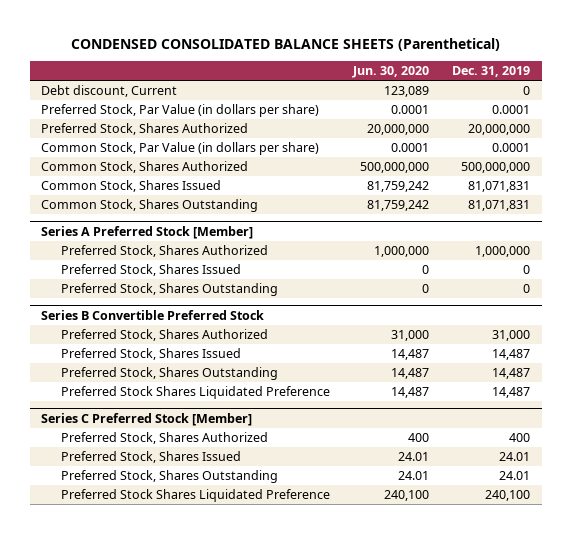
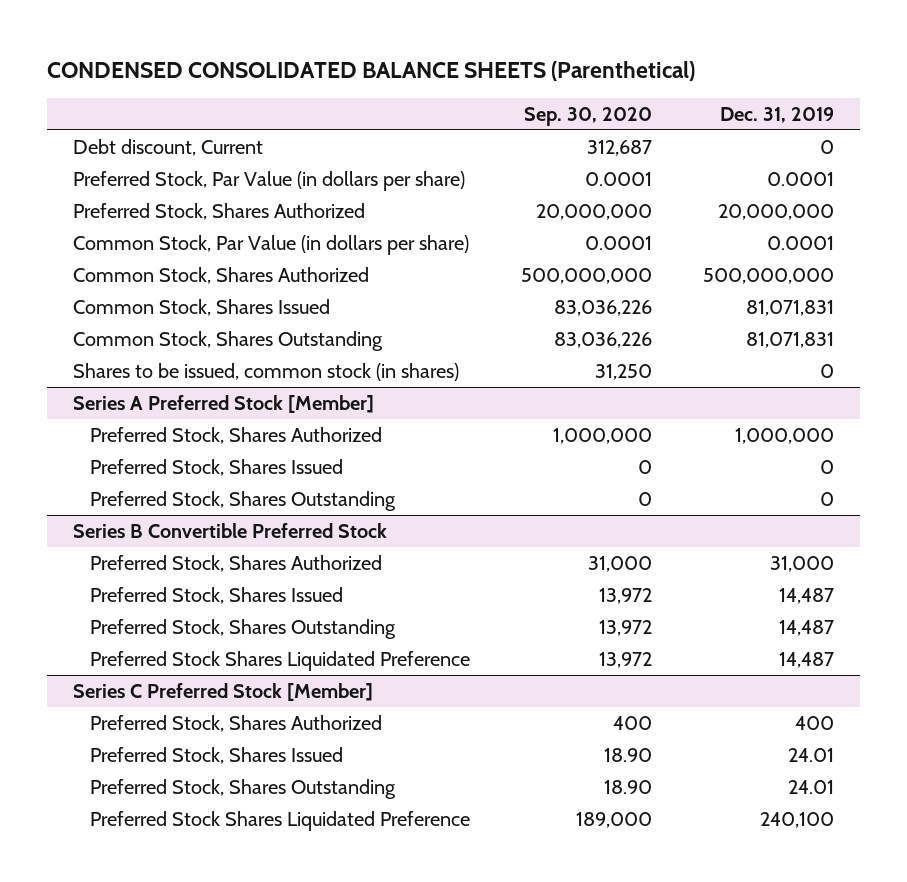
[351,66,429,79] Jun. 30, 2020 -> none
none -> [524,107,653,127] Sep. 30, 2020
none -> [72,362,459,381] Shares to be issued, common stock (in shares)

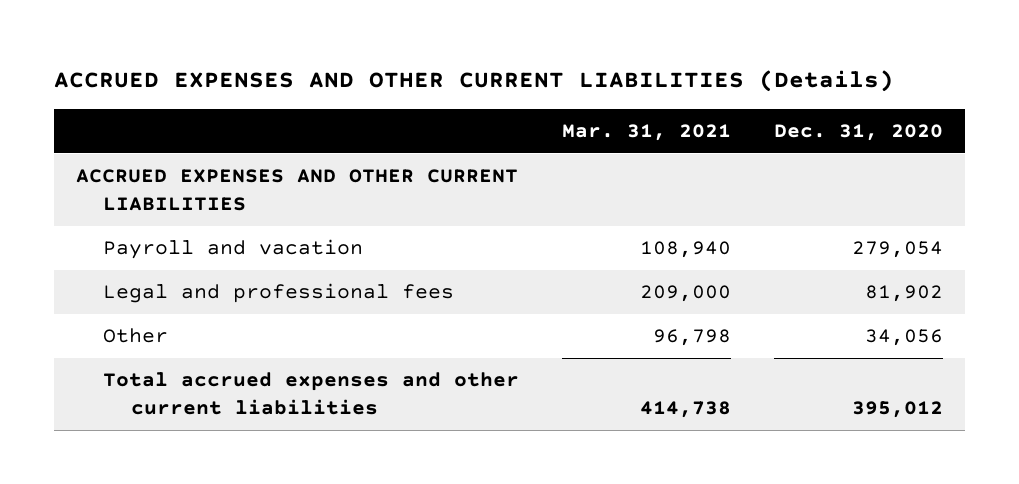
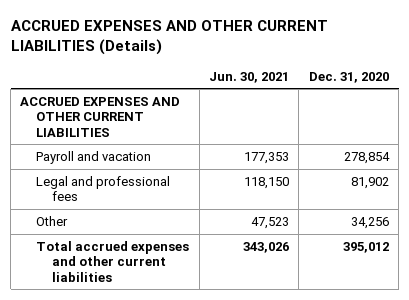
[562,124,732,142] Mar. 31, 2021 -> none
none -> [209,71,290,83] Jun. 30, 2021
[852,241,944,259] 279,054 -> [343,151,390,164] 278,854
[865,329,944,347] 34,056 -> [350,216,389,229] 34,256

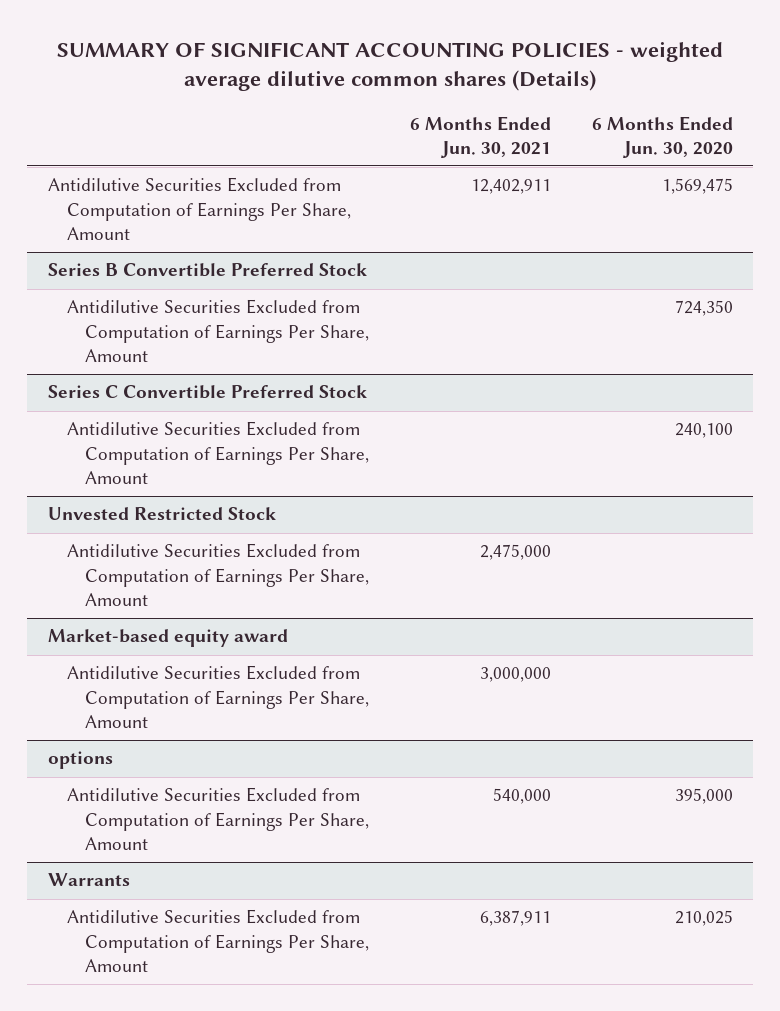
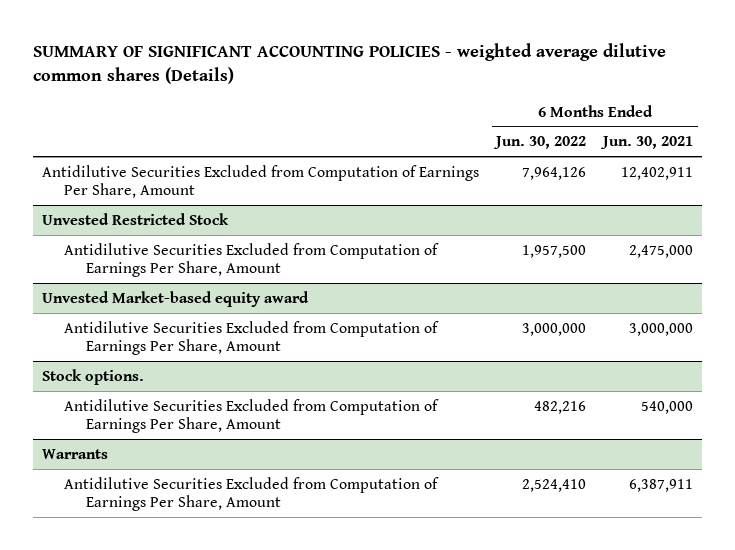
[591,115,733,158] 6 Months Ended Jun. 30, 2020 -> none
none -> [492,136,586,150] Jun. 30, 2022
[47,263,367,278] Series B Convertible Preferred Stock -> none
[66,299,370,362] Antidilutive Securities Excluded from Computation of Earnings Per Share, Amount -> none
[47,385,367,400] Series C Convertible Preferred Stock -> none
[66,421,370,484] Antidilutive Securities Excluded from Computation of Earnings Per Share, Amount -> none
[47,629,288,648] Market-based equity award -> [41,290,309,307] Unvested Market-based equity award
[47,751,113,770] options -> [41,368,144,385] Stock options.

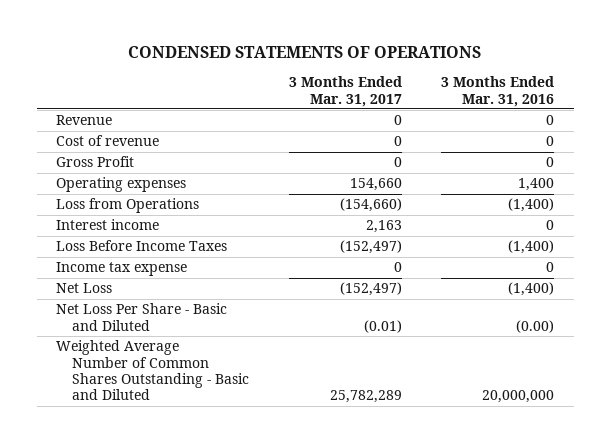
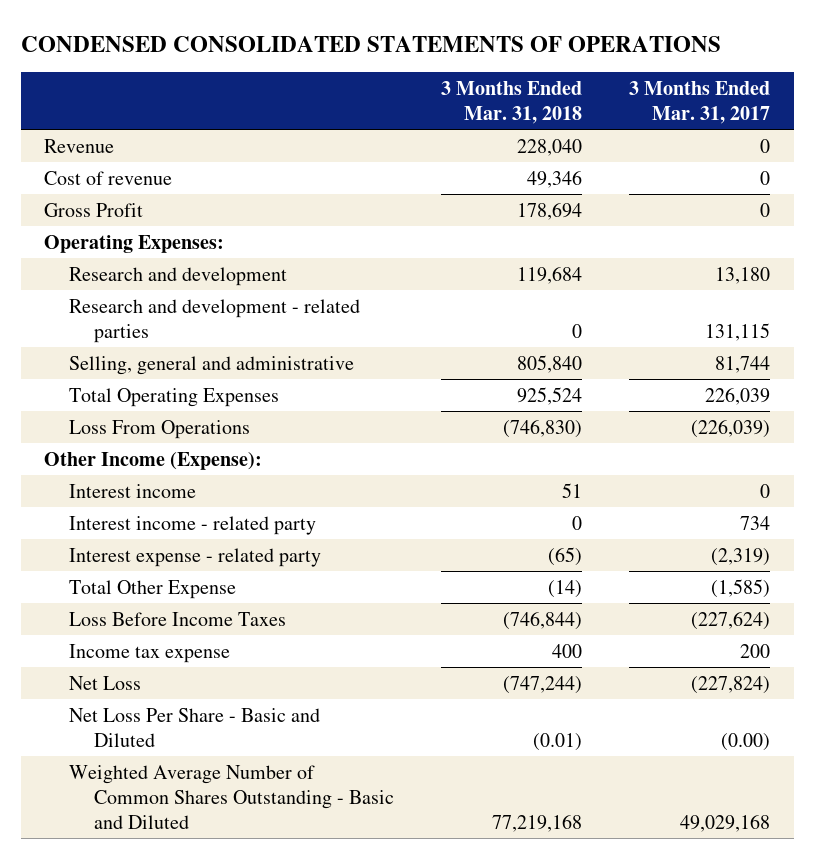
[128,46,482,59] CONDENSED STATEMENTS OF OPERATIONS -> [20,36,721,53] CONDENSED CONSOLIDATED STATEMENTS OF OPERATIONS
[440,76,554,107] 3 Months Ended Mar. 31, 2016 -> none
none -> [440,80,582,124] 3 Months Ended Mar. 31, 2018
none -> [44,234,225,253] Operating Expenses:
none -> [68,266,287,286] Research and development
none -> [68,298,360,343] Research and development - related parties
none -> [68,355,354,375] Selling, general and administrative
[56,177,187,193] Operating expenses -> [68,387,279,407] Total Operating Expenses
[349,178,402,192] 154,660 -> [705,386,771,405] 226,039
[56,198,200,214] Loss from Operations -> [68,419,250,439] Loss From Operations
[339,198,402,213] (154,660) -> [691,418,771,438] (226,039)
none -> [44,451,263,470] Other Income (Expense):
[365,220,402,234] 2,163 -> [760,483,771,498] 0
none -> [68,515,316,535] Interest income - related party
none -> [68,547,321,567] Interest expense - related party
none -> [68,579,236,599] Total Other Expense
[339,240,402,255] (152,497) -> [691,610,771,630] (227,624)
[393,262,402,273] 0 -> [740,643,771,658] 200
[339,282,402,297] (152,497) -> [691,675,771,694] (227,824)
[363,319,402,333] (0.01) -> [721,732,771,751] (0.00)
[329,390,402,404] 25,782,289 -> [680,813,771,832] 49,029,168

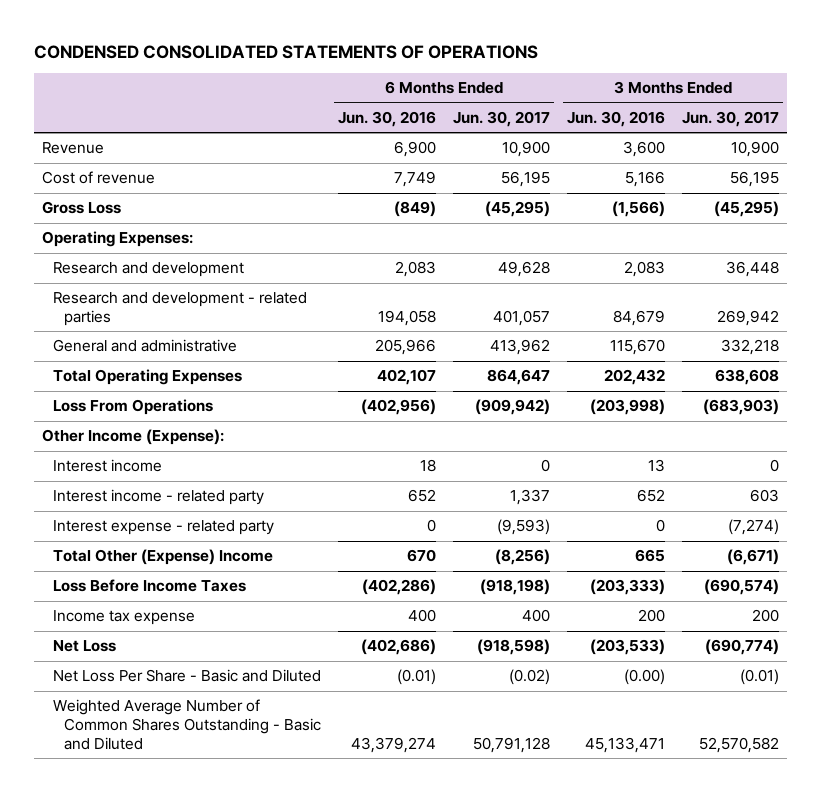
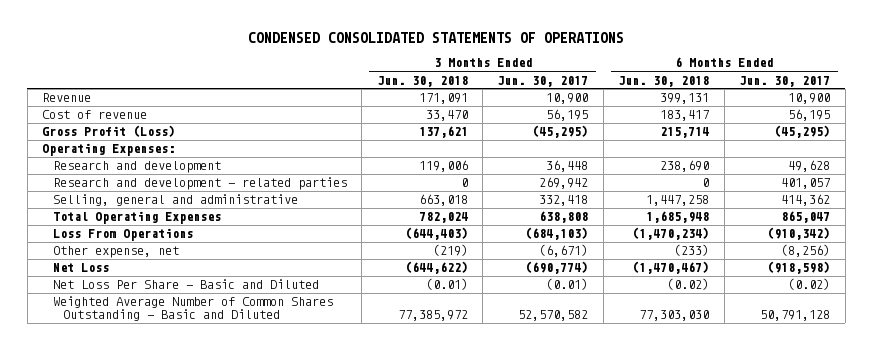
[337,110,436,127] Jun. 30, 2016 -> none
[566,110,665,127] Jun. 30, 2016 -> none
none -> [376,75,468,87] Jun. 30, 2018
none -> [618,75,710,87] Jun. 30, 2018
[42,201,122,215] Gross Loss -> [42,125,176,138] Gross Profit (Loss)
[42,429,225,446] Other Income (Expense): -> none
[53,459,163,473] Interest income -> none
[53,489,265,506] Interest income - related party -> none
[53,520,275,536] Interest expense - related party -> none
[53,579,247,593] Loss Before Income Taxes -> none
[53,610,196,626] Income tax expense -> none
[53,339,238,353] General and administrative -> [52,194,298,207] Selling, general and administrative
[489,339,550,356] 413,962 -> [781,194,831,207] 414,362
[720,339,779,356] 332,218 -> [539,195,589,207] 332,418
[486,369,550,386] 864,647 -> [781,211,831,224] 865,047
[714,369,779,386] 638,608 -> [539,211,589,224] 638,808
[474,399,550,416] (909,942) -> [767,227,831,241] (910,342)
[702,399,779,416] (683,903) -> [525,227,589,241] (684,103)
[53,549,274,566] Total Other (Expense) Income -> [52,246,179,259] Other expense, net

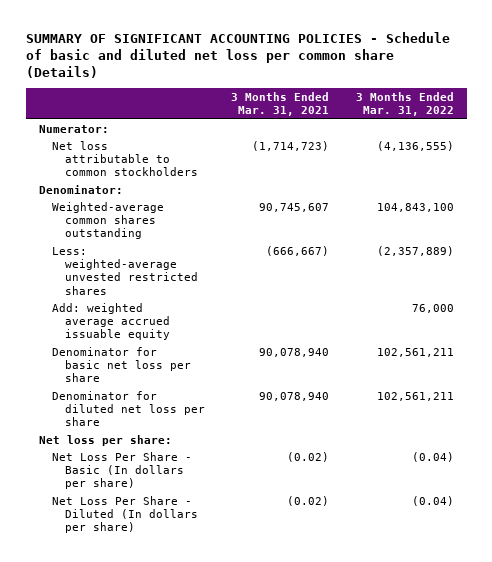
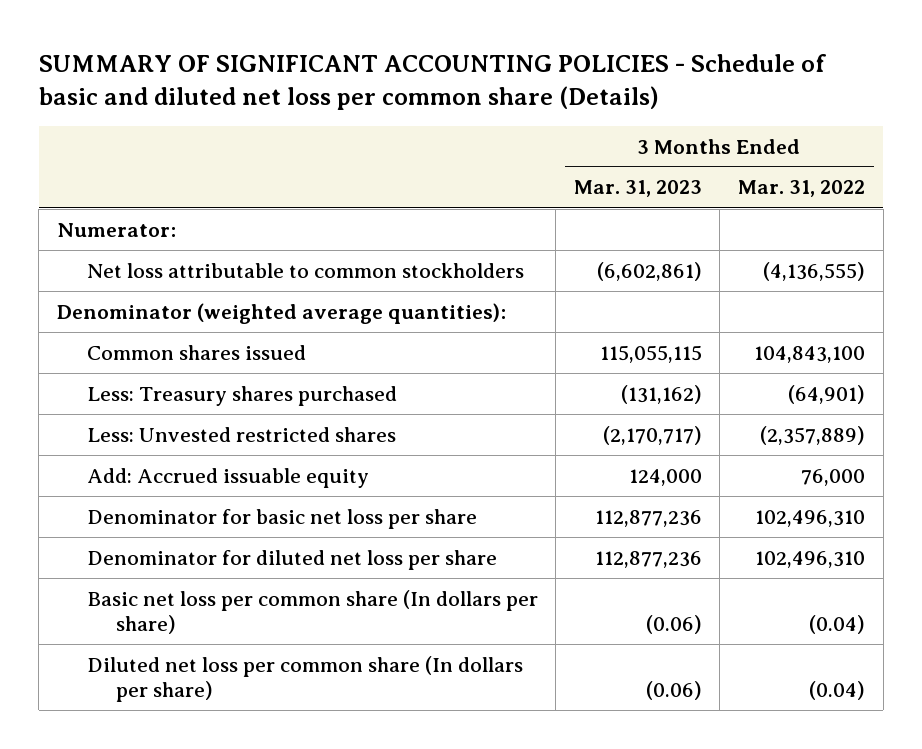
[231,91,330,117] 3 Months Ended Mar. 31, 2021 -> none
none -> [573,180,702,198] Mar. 31, 2023
[38,434,172,446] Net loss per share: -> none
[38,184,123,194] Denominator: -> [56,302,506,324] Denominator (weighted average quantities):
[51,201,164,240] Weighted-average common shares outstanding -> [86,344,306,360] Common shares issued
none -> [86,385,397,406] Less: Treasury shares purchased
[51,246,198,295] Less: weighted-average unvested restricted shares -> [86,426,396,442] Less: Unvested restricted shares
[51,302,170,341] Add: weighted average accrued issuable equity -> [86,467,369,488] Add: Accrued issuable equity
[376,347,454,357] 102,561,211 -> [755,509,866,527] 102,496,310
[376,391,454,401] 102,561,211 -> [755,550,866,568] 102,496,310
[51,451,192,490] Net Loss Per Share - Basic (In dollars per share) -> [86,589,538,634] Basic net loss per common share (In dollars per share)
[51,495,198,534] Net Loss Per Share - Diluted (In dollars per share) -> [86,655,523,702] Diluted net loss per common share (In dollars per share)

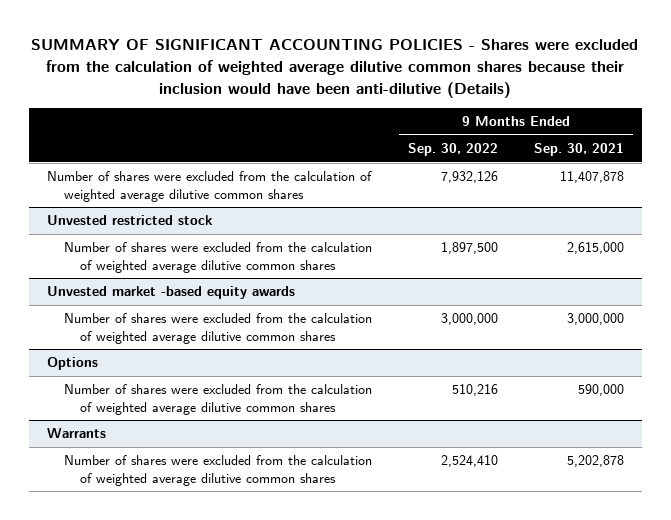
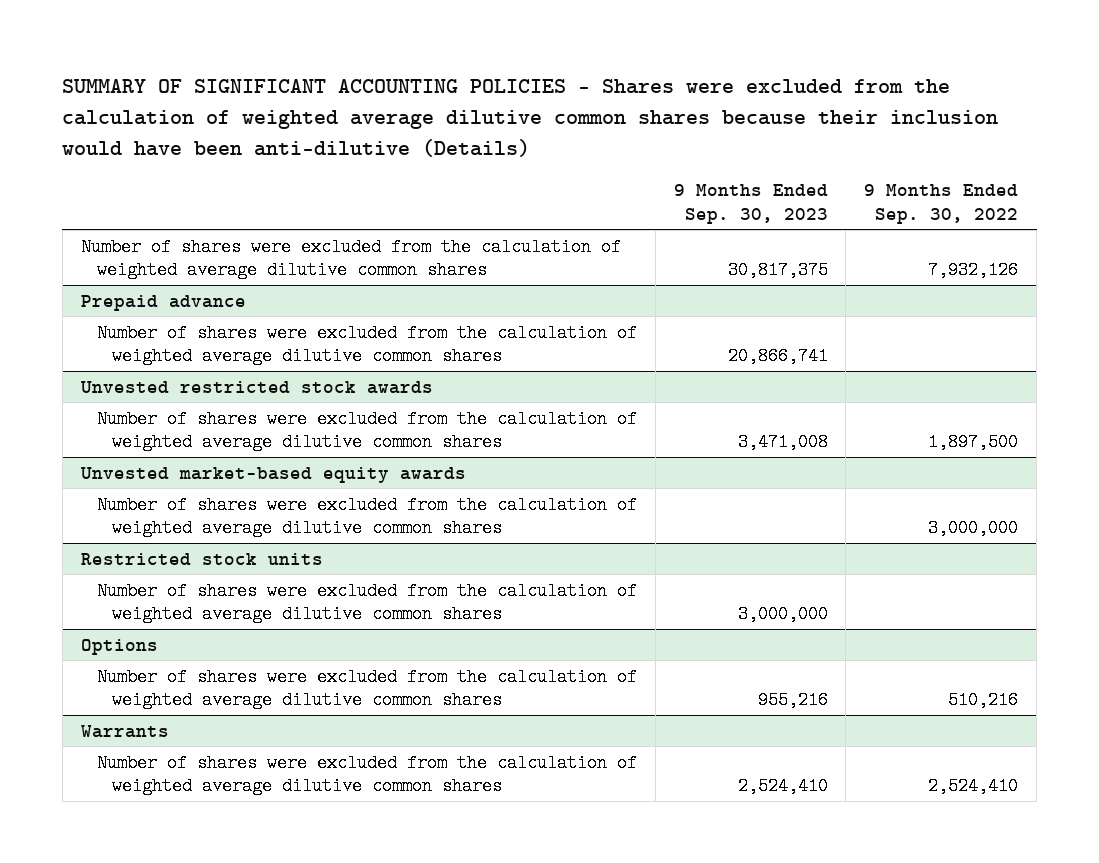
[533,143,624,157] Sep. 30, 2021 -> none
none -> [673,183,828,224] 9 Months Ended Sep. 30, 2023
none -> [80,294,246,311] Prepaid advance
none -> [96,323,637,366] Number of shares were excluded from the calculation of weighted average dilutive common shares
[46,215,212,226] Unvested restricted stock -> [79,380,433,394] Unvested restricted stock awards
[46,286,295,300] Unvested market -based equity awards -> [79,466,466,483] Unvested market-based equity awards
none -> [80,552,323,565] Restricted stock units
none -> [96,581,637,624] Number of shares were excluded from the calculation of weighted average dilutive common shares

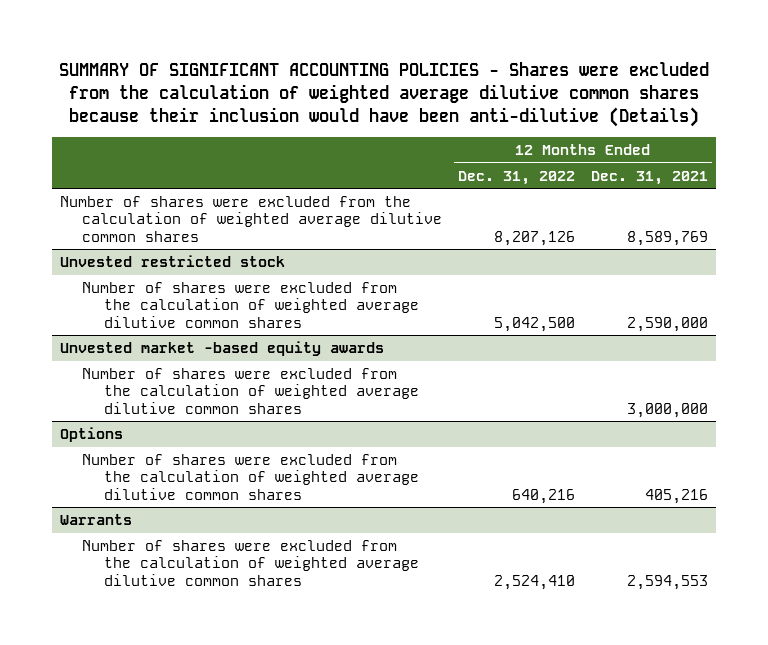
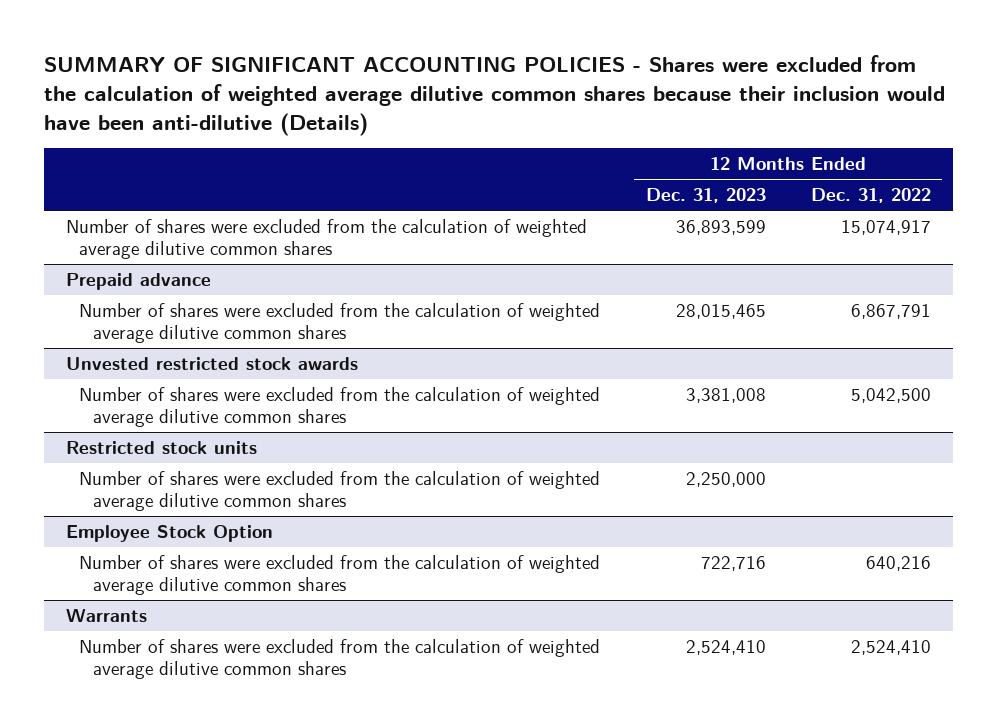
[591,170,709,185] Dec. 31, 2021 -> none
none -> [645,188,766,204] Dec. 31, 2023
[494,230,576,246] 8,207,126 -> [840,219,931,235] 15,074,917
none -> [66,272,212,290] Prepaid advance
none -> [79,302,601,343] Number of shares were excluded from the calculation of weighted average dilutive common shares
[60,255,286,268] Unvested restricted stock -> [66,356,359,370] Unvested restricted stock awards
[60,341,385,357] Unvested market -based equity awards -> none
none -> [66,440,258,454] Restricted stock units
[60,427,124,443] Options -> [66,524,274,542] Employee Stock Option

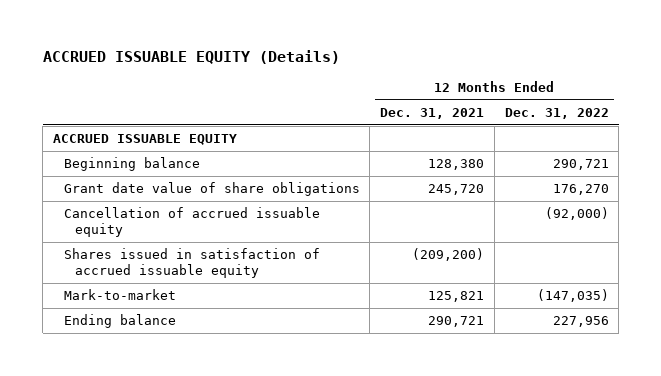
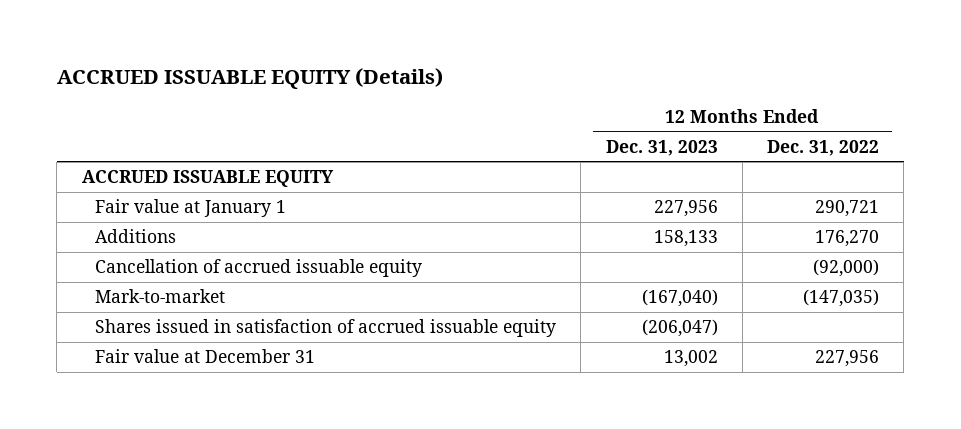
[380,107,485,119] Dec. 31, 2021 -> none
none -> [605,139,718,156] Dec. 31, 2023
[63,157,200,172] Beginning balance -> [95,199,287,218] Fair value at January 1
[63,182,360,197] Grant date value of share obligations -> [95,229,177,244] Additions
[63,248,320,278] Shares issued in satisfaction of accrued issuable equity -> [95,319,557,338] Shares issued in satisfaction of accrued issuable equity
[63,314,176,329] Ending balance -> [95,349,316,364] Fair value at December 31

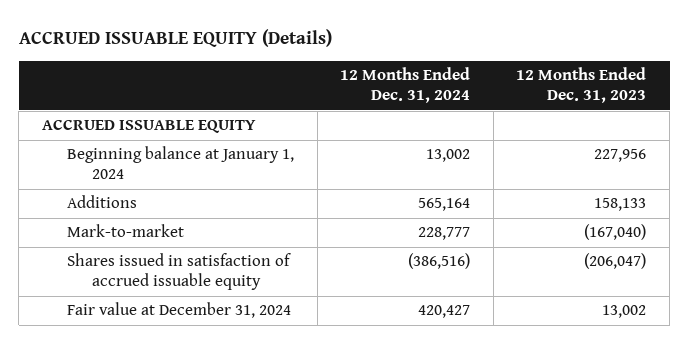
[767,139,880,156] Dec. 31, 2022 -> none
none -> [340,67,471,104] 12 Months Ended Dec. 31, 2024
[95,199,287,218] Fair value at January 1 -> [66,146,294,180] Beginning balance at January 1, 2024
[95,259,423,278] Cancellation of accrued issuable equity -> none
[95,349,316,364] Fair value at December 31 -> [66,302,291,319] Fair value at December 31, 2024

